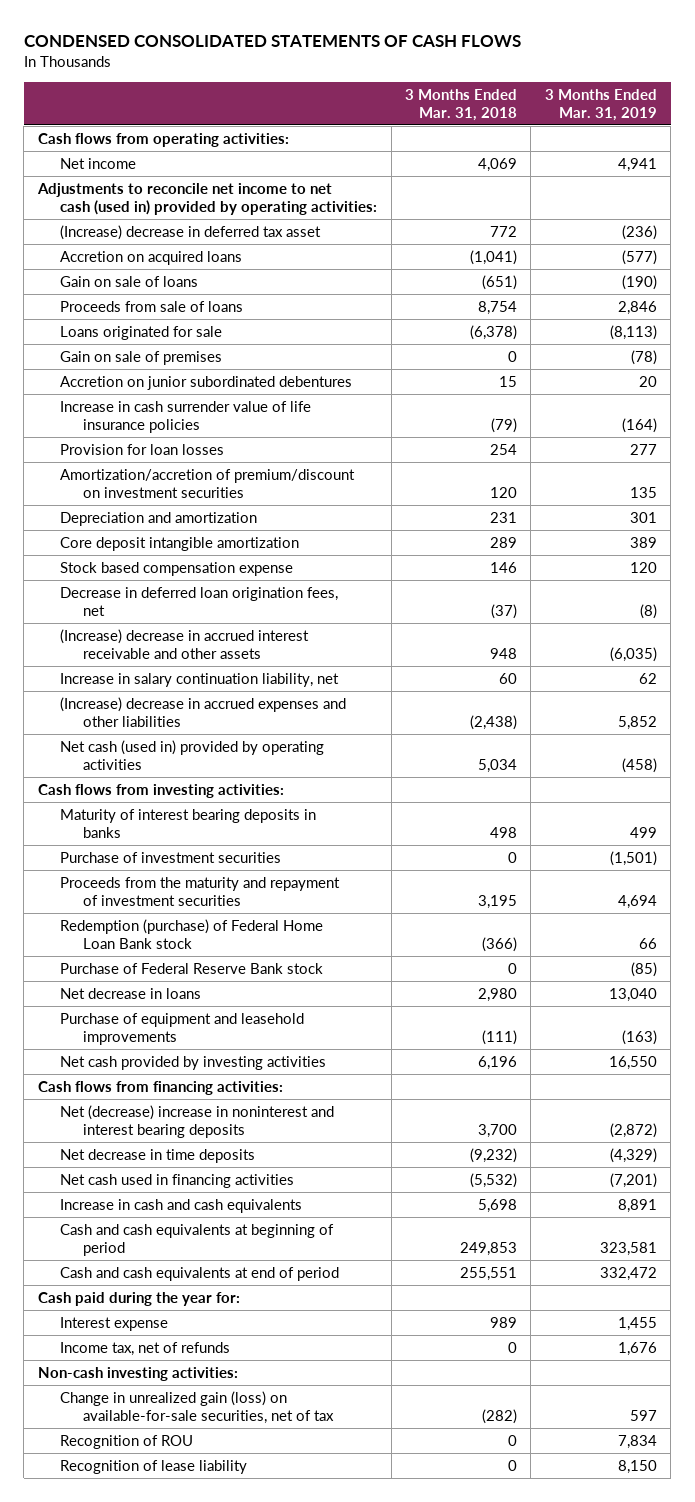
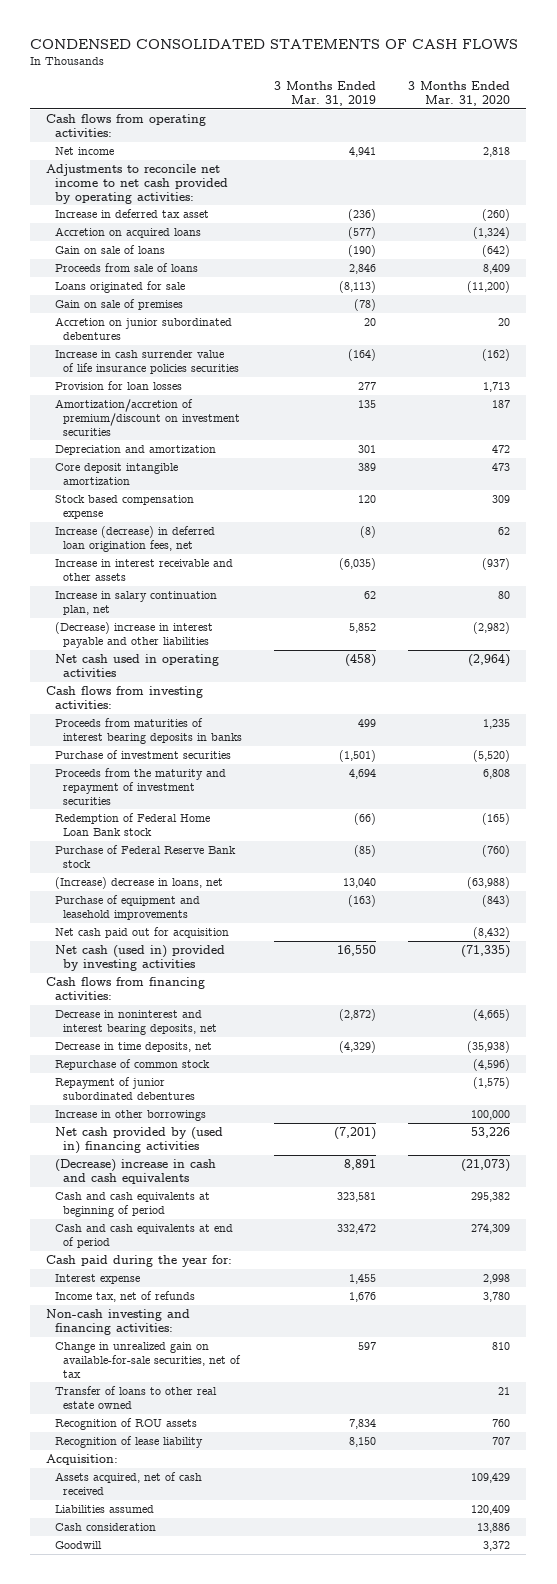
[405,89,518,121] 3 Months Ended Mar. 31, 2018 -> none
none -> [408,80,511,106] 3 Months Ended Mar. 31, 2020
[36,182,378,215] Adjustments to reconcile net income to net cash (used in) provided by operating activities: -> [46,164,228,204] Adjustments to reconcile net income to net cash provided by operating activities:
[60,224,322,240] (Increase) decrease in deferred tax asset -> [54,209,209,219] Increase in deferred tax asset
[60,400,312,433] Increase in cash surrender value of life insurance policies -> [54,350,240,374] Increase in cash surrender value of life insurance policies securities
[60,586,339,616] Decrease in deferred loan origination fees, net -> [54,526,215,552] Increase (decrease) in deferred loan origination fees, net
[60,628,310,659] (Increase) decrease in accrued interest receivable and other assets -> [54,559,233,581] Increase in interest receivable and other assets
[60,672,340,687] Increase in salary continuation liability, net -> [54,591,217,615] Increase in salary continuation plan, net
[60,696,347,727] (Increase) decrease in accrued expenses and other liabilities -> [54,622,213,648] (Decrease) increase in interest payable and other liabilities
[60,739,325,770] Net cash (used in) provided by operating activities -> [54,654,219,677] Net cash used in operating activities
[60,808,317,838] Maturity of interest bearing deposits in banks -> [54,718,243,744] Proceeds from maturities of interest bearing deposits in banks
[60,918,324,949] Redemption (purchase) of Federal Home Loan Bank stock -> [54,813,210,836] Redemption of Federal Home Loan Bank stock
[638,937,657,949] 66 -> [354,813,377,826] (66)
[60,987,202,999] Net decrease in loans -> [54,877,223,890] (Increase) decrease in loans, net
none -> [54,927,229,939] Net cash paid out for acquisition
[60,1055,327,1070] Net cash provided by investing activities -> [54,945,225,971] Net cash (used in) provided by investing activities
[60,1104,335,1138] Net (decrease) increase in noninterest and interest bearing deposits -> [54,1010,218,1035] Decrease in noninterest and interest bearing deposits, net
[60,1148,256,1163] Net decrease in time deposits -> [54,1042,212,1053] Decrease in time deposits, net
none -> [54,1059,210,1071] Repurchase of common stock
none -> [54,1077,196,1100] Repayment of junior subordinated debentures
none -> [54,1110,206,1122] Increase in other borrowings
[60,1173,295,1188] Net cash used in financing activities -> [54,1127,223,1154] Net cash provided by (used in) financing activities
[60,1198,303,1213] Increase in cash and cash equivalents -> [54,1159,216,1184] (Decrease) increase in cash and cash equivalents
[37,1366,238,1381] Non-cash investing activities: -> [46,1309,191,1335] Non-cash investing and financing activities:
[60,1390,334,1424] Change in unrealized gain (loss) on available-for-sale securities, net of tax -> [54,1342,242,1378] Change in unrealized gain on available-for-sale securities, net of tax
none -> [54,1386,217,1409] Transfer of loans to other real estate owned
[60,1434,194,1449] Recognition of ROU -> [54,1418,197,1431] Recognition of ROU assets
none -> [46,1454,119,1466] Acquisition:
none -> [54,1472,202,1495] Assets acquired, net of cash received
none -> [54,1505,154,1514] Liabilities assumed
none -> [54,1523,156,1532] Cash consideration
none -> [54,1541,102,1550] Goodwill

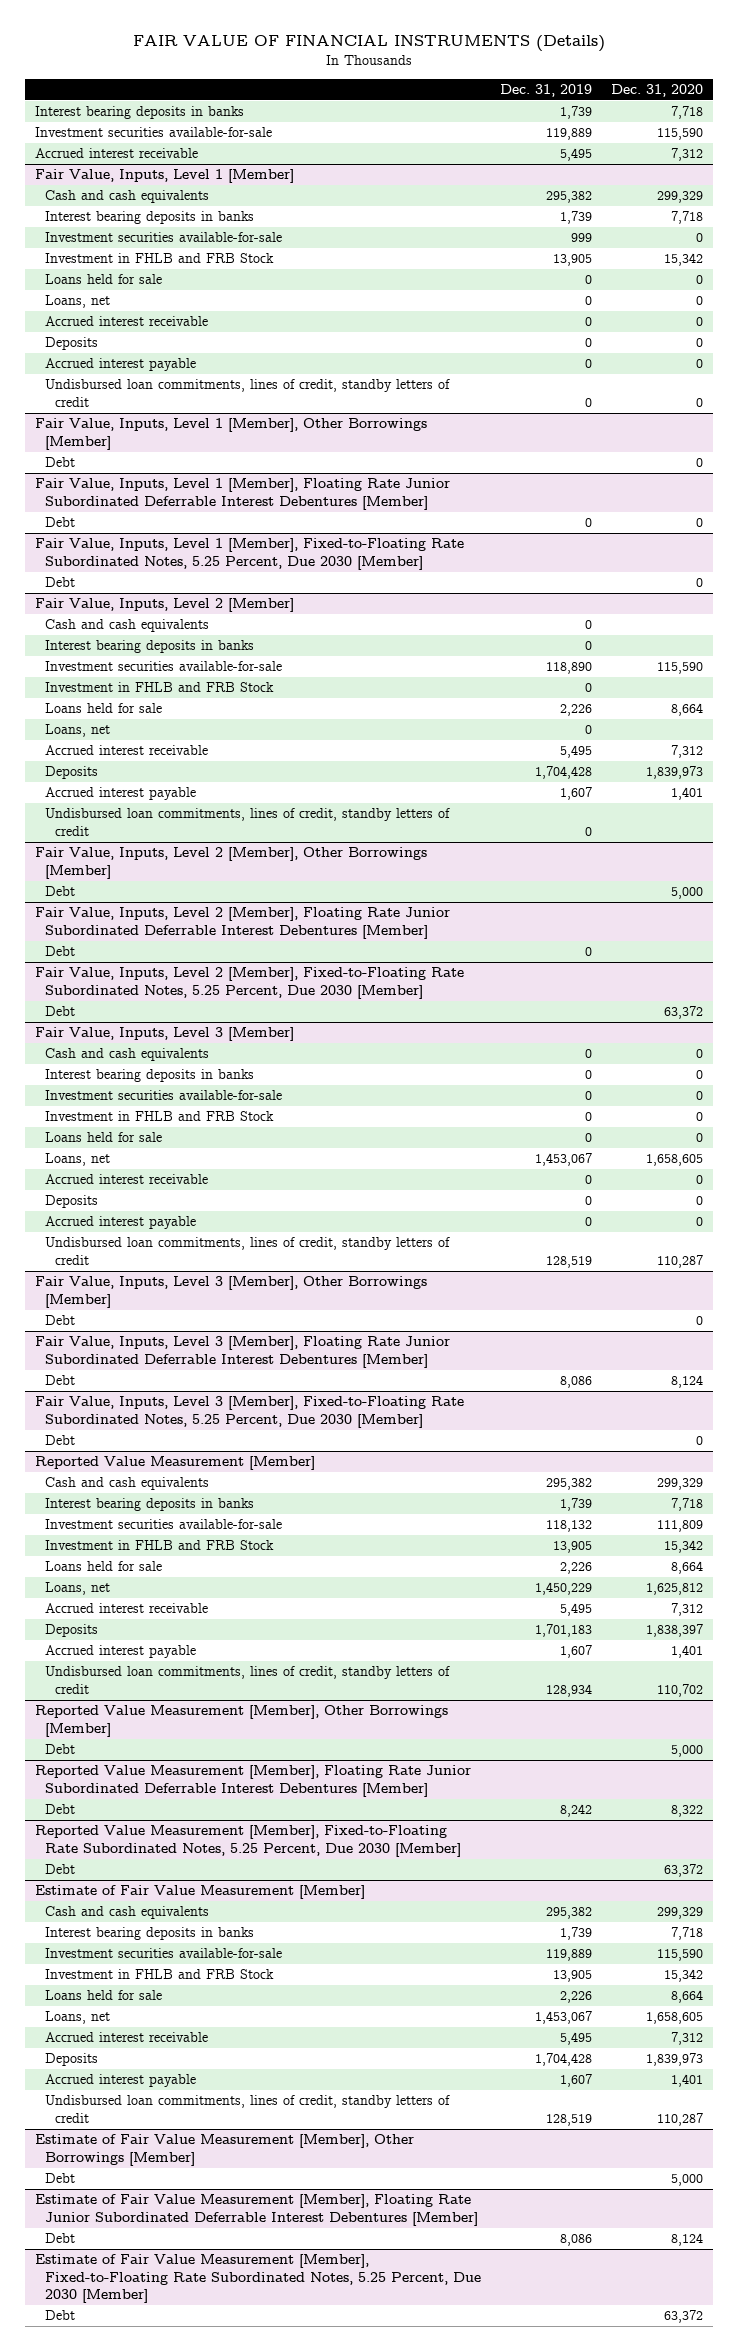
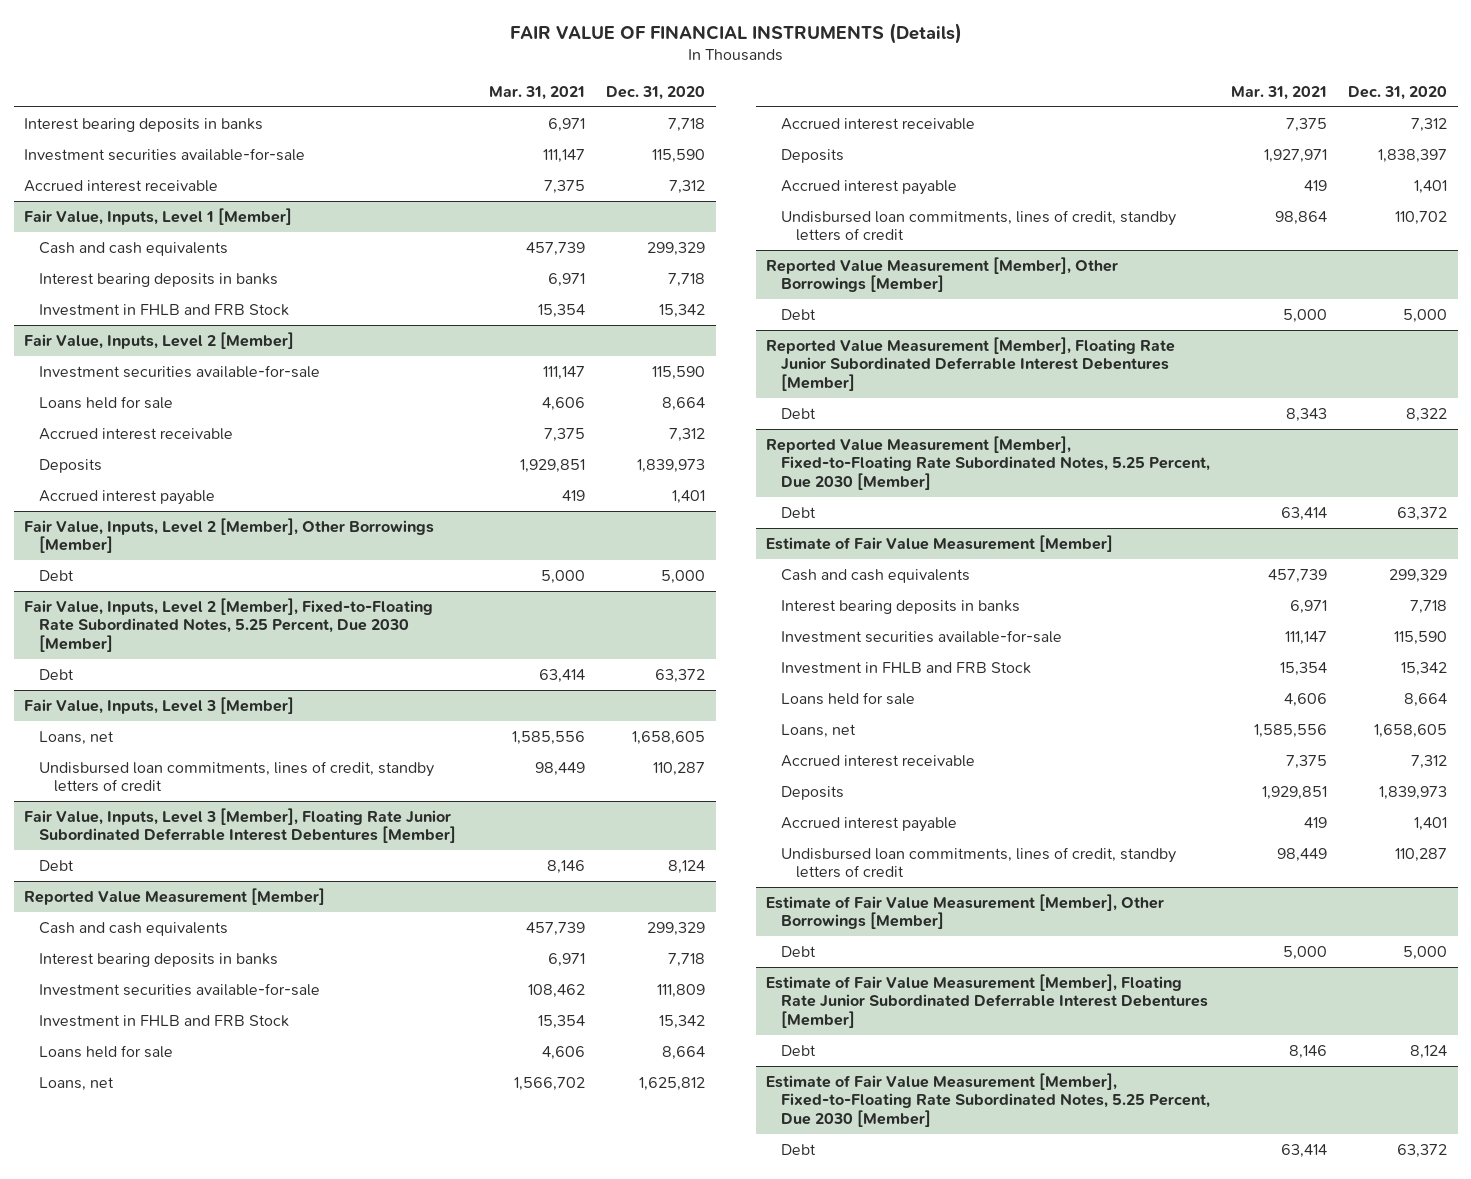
[500,84,593,98] Dec. 31, 2019 -> none
none -> [489,85,586,100] Mar. 31, 2021
[44,232,282,243] Investment securities available-for-sale -> none
[44,274,162,285] Loans held for sale -> none
[44,295,110,309] Loans, net -> none
[44,316,208,327] Accrued interest receivable -> none
[44,337,98,351] Deposits -> none
[44,358,196,372] Accrued interest payable -> none
[44,379,450,407] Undisbursed loan commitments, lines of credit, standby letters of credit -> none
[34,418,427,450] Fair Value, Inputs, Level 1 [Member], Other Borrowings [Member] -> none
[44,457,75,468] Debt -> none
[34,478,450,510] Fair Value, Inputs, Level 1 [Member], Floating Rate Junior Subordinated Deferrable Interest Debentures [Member] -> none
[44,517,75,528] Debt -> none
[34,538,464,570] Fair Value, Inputs, Level 1 [Member], Fixed-to-Floating Rate Subordinated Notes, 5.25 Percent, Due 2030 [Member] -> none
[44,577,75,588] Debt -> none
[44,619,209,633] Cash and cash equivalents -> none
[44,640,254,654] Interest bearing deposits in banks -> none
[44,682,274,693] Investment in FHLB and FRB Stock -> none
[44,724,110,738] Loans, net -> none
[44,808,450,836] Undisbursed loan commitments, lines of credit, standby letters of credit -> none
[34,907,450,939] Fair Value, Inputs, Level 2 [Member], Floating Rate Junior Subordinated Deferrable Interest Debentures [Member] -> none
[44,946,75,957] Debt -> none
[44,1048,209,1062] Cash and cash equivalents -> none
[44,1069,254,1083] Interest bearing deposits in banks -> none
[44,1090,282,1101] Investment securities available-for-sale -> none
[44,1111,274,1122] Investment in FHLB and FRB Stock -> none
[44,1132,162,1143] Loans held for sale -> none
[44,1174,208,1185] Accrued interest receivable -> none
[44,1195,98,1209] Deposits -> none
[44,1216,196,1230] Accrued interest payable -> none
[34,1276,427,1308] Fair Value, Inputs, Level 3 [Member], Other Borrowings [Member] -> none
[44,1315,75,1326] Debt -> none
[34,1396,464,1428] Fair Value, Inputs, Level 3 [Member], Fixed-to-Floating Rate Subordinated Notes, 5.25 Percent, Due 2030 [Member] -> none
[44,1435,75,1446] Debt -> none

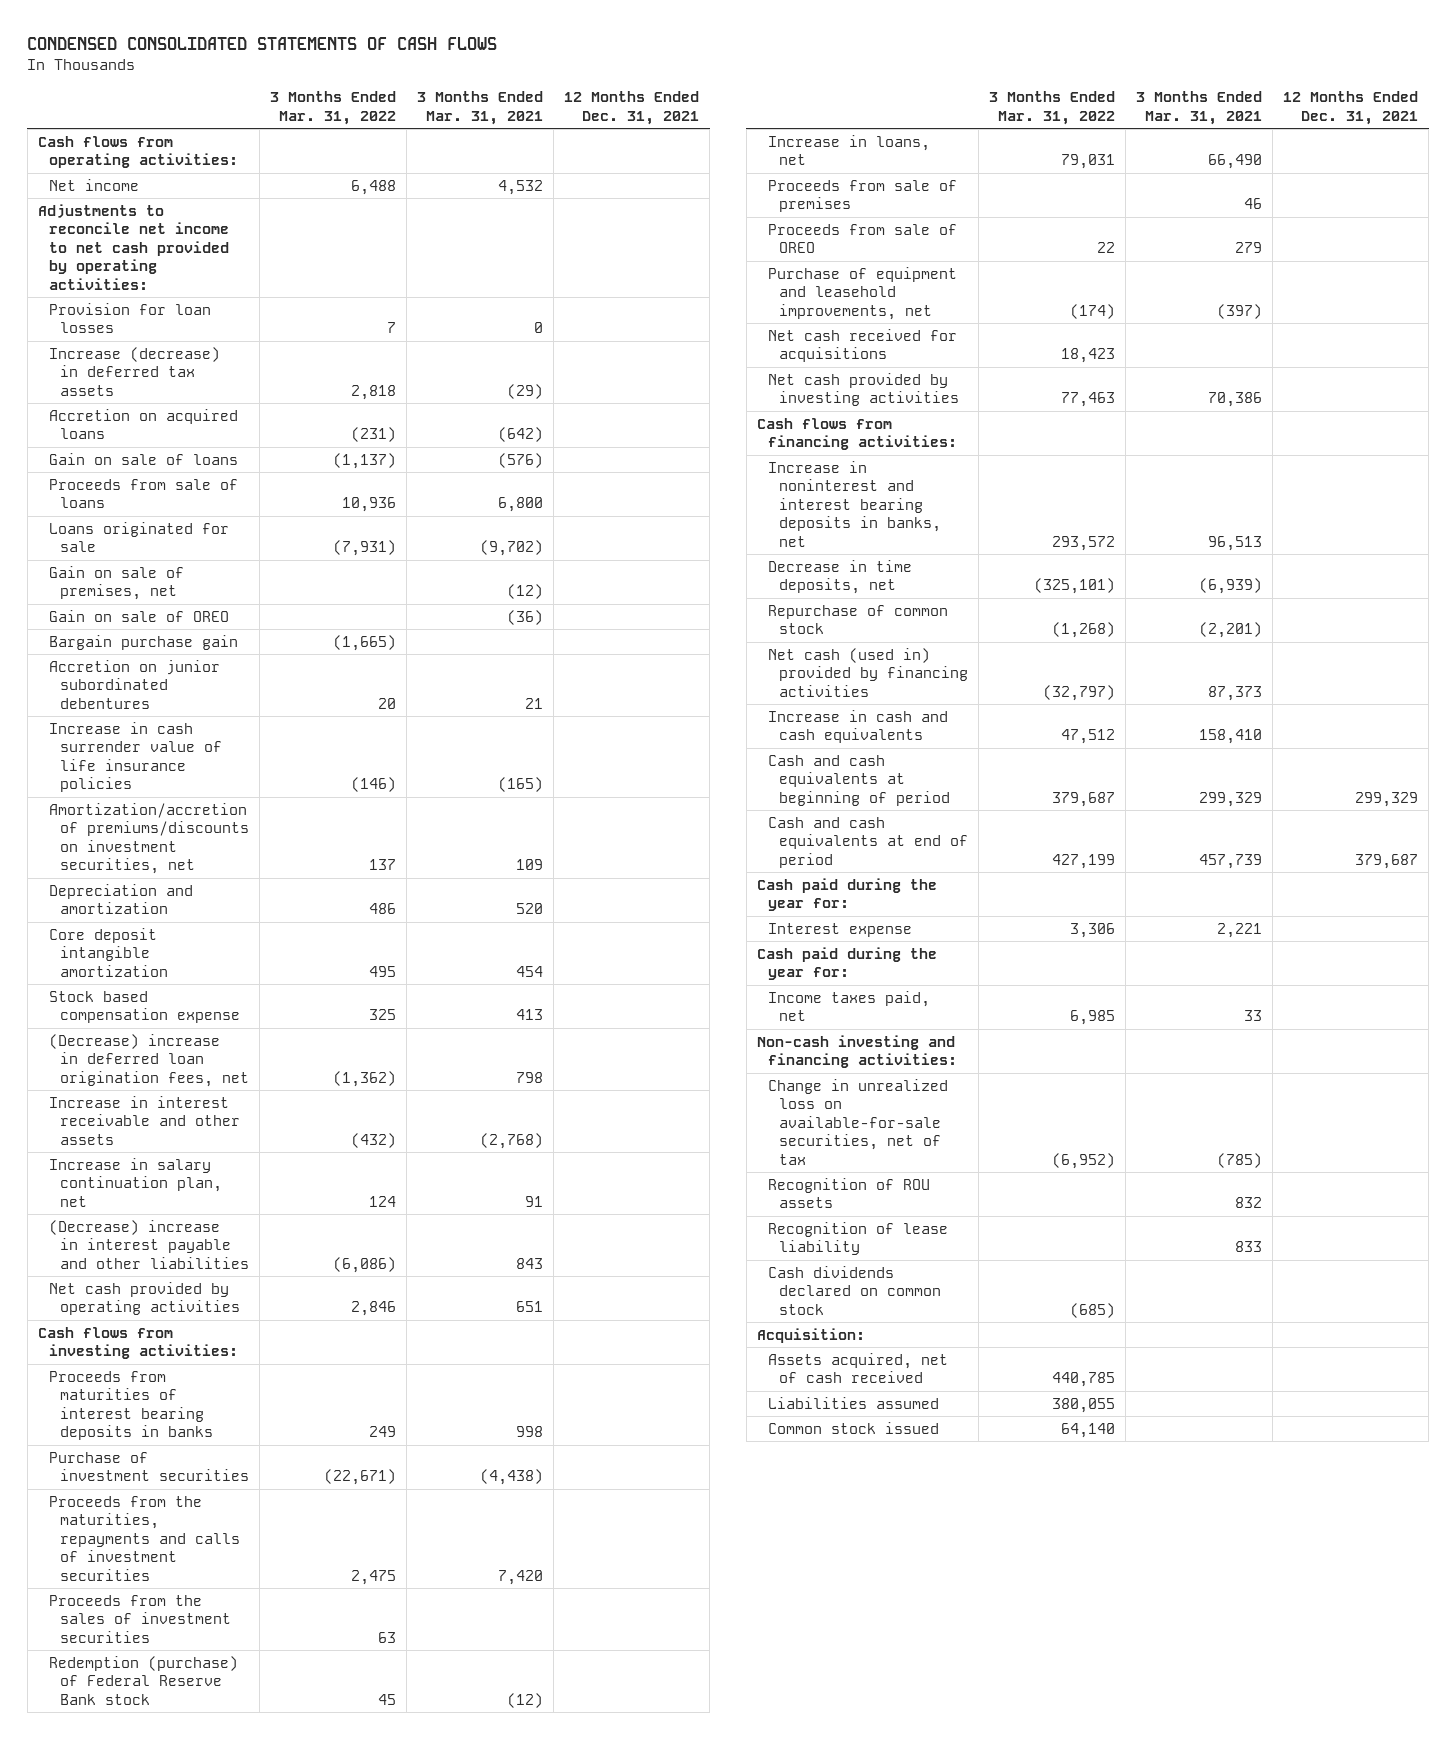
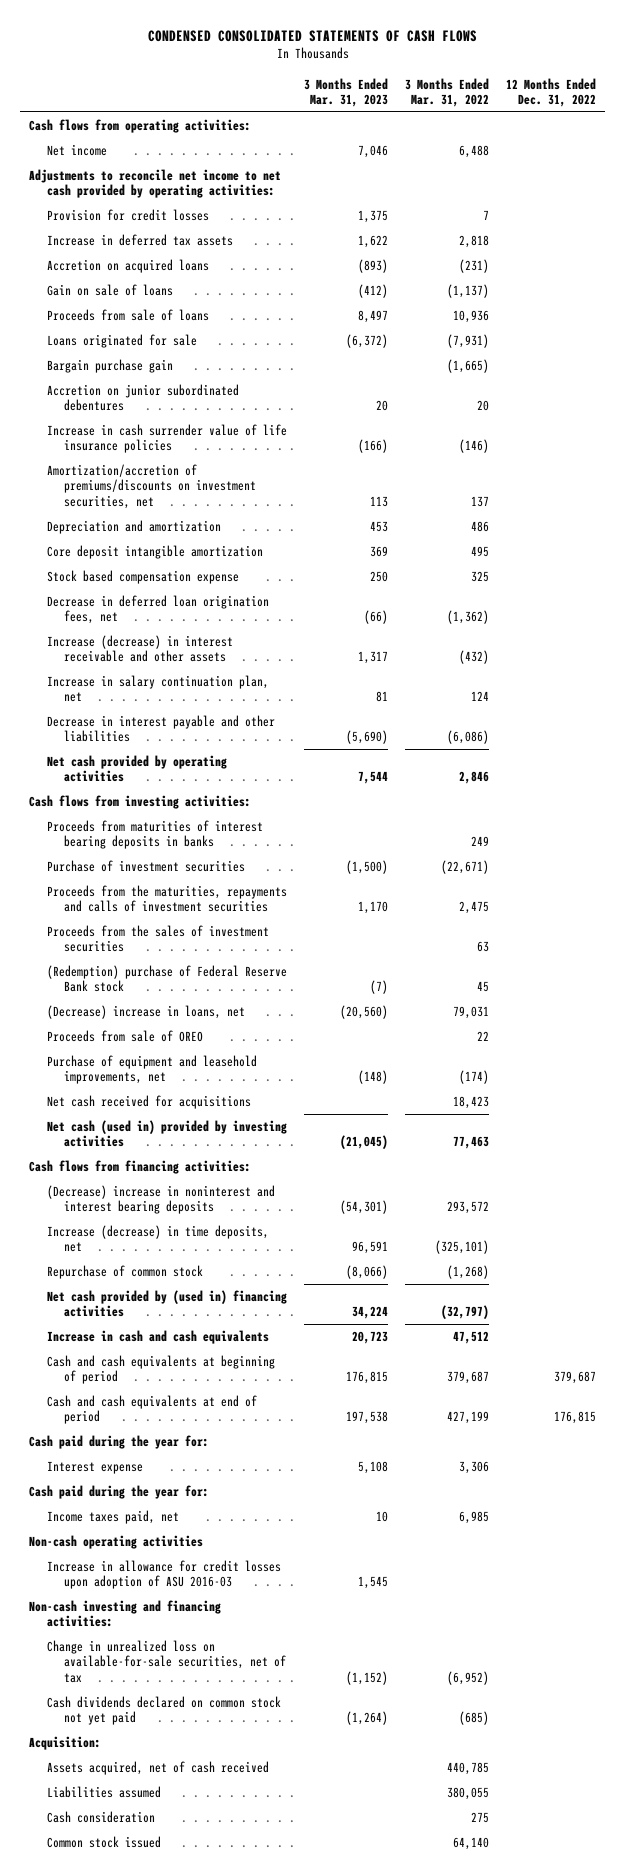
[417,91,544,125] 3 Months Ended Mar. 31, 2021 -> none
[564,91,700,125] 12 Months Ended Dec. 31, 2021 -> none
none -> [303,77,388,107] 3 Months Ended Mar. 31, 2023
none -> [506,77,597,107] 12 Months Ended Dec. 31, 2022
[48,302,211,334] Provision for loan losses -> [46,209,209,222] Provision for credit losses
[48,346,220,396] Increase (decrease) in deferred tax assets -> [46,234,233,247] Increase in deferred tax assets
[48,565,184,601] Gain on sale of premises, net -> none
[48,609,229,622] Gain on sale of OREO -> none
[48,1033,250,1087] (Decrease) increase in deferred loan origination fees, net -> [46,595,269,625] Decrease in deferred loan origination fees, net
[48,1095,241,1145] Increase in interest receivable and other assets -> [46,635,233,663] Increase (decrease) in interest receivable and other assets
[48,1219,250,1269] (Decrease) increase in interest payable and other liabilities -> [46,715,275,743] Decrease in interest payable and other liabilities
[768,179,958,213] Proceeds from sale of premises -> none
[48,1655,238,1705] Redemption (purchase) of Federal Reserve Bank stock -> [46,965,287,993] (Redemption) purchase of Federal Reserve Bank stock
[768,134,931,166] Increase in loans, net -> [46,1005,245,1020] (Decrease) increase in loans, net
[768,372,960,407] Net cash provided by investing activities -> [46,1120,287,1148] Net cash (used in) provided by investing activities
[768,460,942,547] Increase in noninterest and interest bearing deposits in banks, net -> [46,1185,275,1215] (Decrease) increase in noninterest and interest bearing deposits
[768,559,913,595] Decrease in time deposits, net -> [46,1225,269,1253] Increase (decrease) in time deposits, net
[768,647,969,697] Net cash (used in) provided by financing activities -> [46,1290,287,1318] Net cash provided by (used in) financing activities
none -> [28,1535,203,1550] Non-cash operating activities
none -> [46,1560,281,1590] Increase in allowance for credit losses upon adoption of ASU 2016-03
[768,1177,931,1209] Recognition of ROU assets -> none
[768,1221,949,1256] Recognition of lease liability -> none
[768,1265,942,1315] Cash dividends declared on common stock -> [46,1696,281,1726] Cash dividends declared on common stock not yet paid
none -> [46,1811,155,1824] Cash consideration

